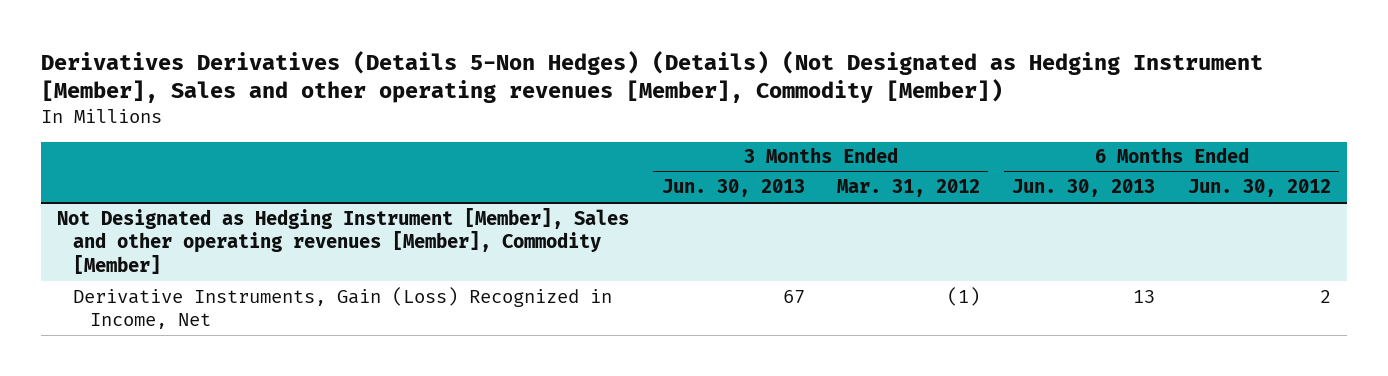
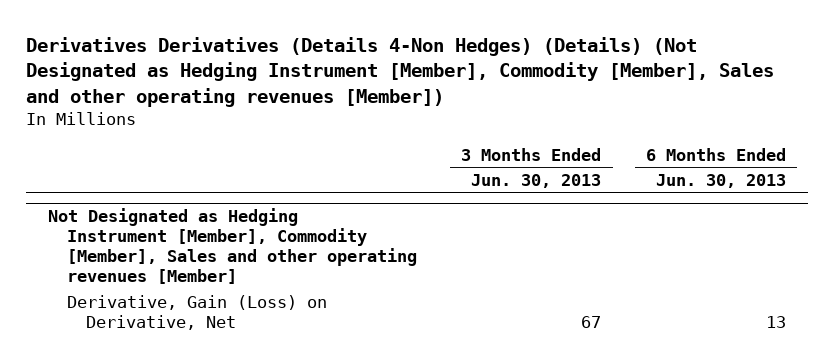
[40,50,1263,104] Derivatives Derivatives (Details 5-Non Hedges) (Details) (Not Designated as Hedging Instrument [Member], Sales and other operating revenues [Member], Commodity [Member]) -> [25,36,774,108] Derivatives Derivatives (Details 4-Non Hedges) (Details) (Not Designated as Hedging Instrument [Member], Commodity [Member], Sales and other operating revenues [Member])
[836,179,980,198] Mar. 31, 2012 -> none
[1187,179,1331,198] Jun. 30, 2012 -> none
[57,207,630,275] Not Designated as Hedging Instrument [Member], Sales and other operating revenues [Member], Commodity [Member] -> [47,207,418,285] Not Designated as Hedging Instrument [Member], Commodity [Member], Sales and other operating revenues [Member]
[73,286,613,330] Derivative Instruments, Gain (Loss) Recognized in Income, Net -> [67,294,328,330] Derivative, Gain (Loss) on Derivative, Net

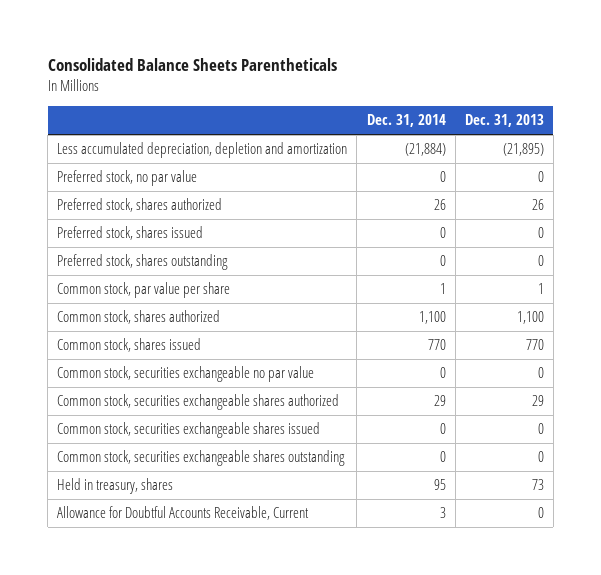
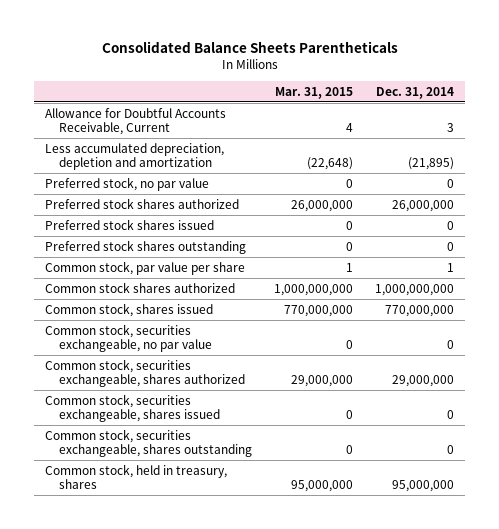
[464,114,544,128] Dec. 31, 2013 -> none
none -> [274,86,353,99] Mar. 31, 2015
[57,506,310,521] Allowance for Doubtful Accounts Receivable, Current -> [45,107,227,135] Allowance for Doubtful Accounts Receivable, Current
[404,143,446,157] (21,884) -> [407,156,454,170] (21,895)
[57,198,223,213] Preferred stock, shares authorized -> [45,197,240,209] Preferred stock shares authorized
[433,199,446,211] 26 -> [391,199,454,212] 26,000,000
[57,226,204,241] Preferred stock, shares issued -> [45,218,215,230] Preferred stock shares issued
[57,254,229,271] Preferred stock, shares outstanding -> [45,239,247,254] Preferred stock shares outstanding
[57,310,221,325] Common stock, shares authorized -> [45,281,236,293] Common stock shares authorized
[418,311,446,325] 1,100 -> [374,283,454,296] 1,000,000,000
[427,339,446,351] 770 -> [384,304,454,317] 770,000,000
[57,366,315,383] Common stock, securities exchangeable no par value -> [45,323,212,352] Common stock, securities exchangeable, no par value
[57,394,340,411] Common stock, securities exchangeable shares authorized -> [45,358,245,387] Common stock, securities exchangeable, shares authorized
[433,395,446,407] 29 -> [391,374,454,387] 29,000,000
[57,422,321,439] Common stock, securities exchangeable shares issued -> [45,393,220,422] Common stock, securities exchangeable, shares issued
[57,450,346,467] Common stock, securities exchangeable shares outstanding -> [45,428,252,457] Common stock, securities exchangeable, shares outstanding
[57,478,174,495] Held in treasury, shares -> [45,463,228,489] Common stock, held in treasury, shares
[433,479,446,491] 95 -> [391,479,454,492] 95,000,000

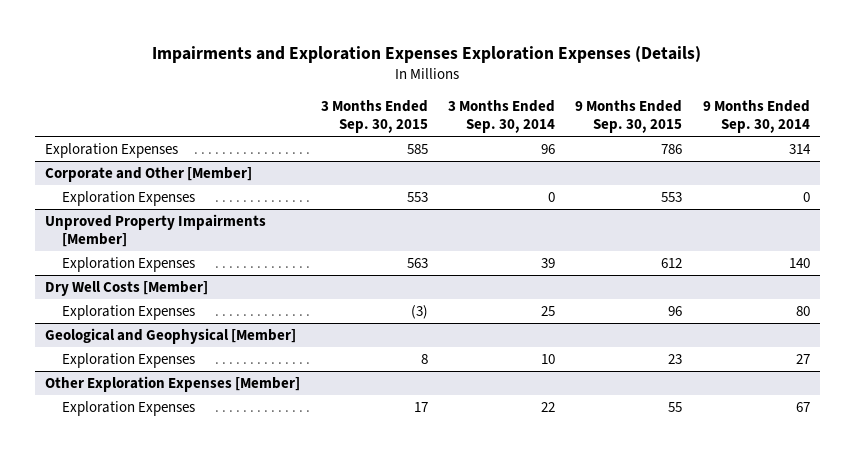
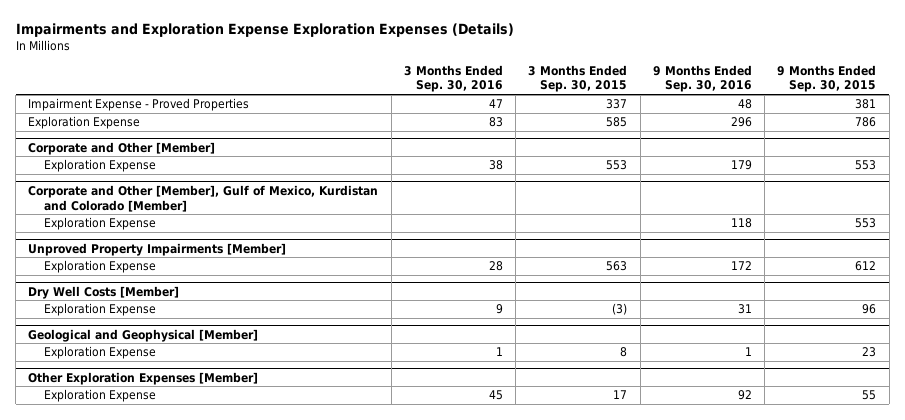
[152,45,702,63] Impairments and Exploration Expenses Exploration Expenses (Details) -> [15,22,514,37] Impairments and Exploration Expense Exploration Expenses (Details)
[447,100,555,134] 3 Months Ended Sep. 30, 2014 -> none
[702,100,810,134] 9 Months Ended Sep. 30, 2014 -> none
none -> [403,64,503,93] 3 Months Ended Sep. 30, 2016
none -> [652,64,752,93] 9 Months Ended Sep. 30, 2016
none -> [28,98,250,112] Impairment Expense - Proved Properties
[45,143,179,159] Exploration Expenses -> [28,116,141,130] Exploration Expense
[62,191,196,207] Exploration Expenses -> [44,159,157,173] Exploration Expense
none -> [28,184,379,212] Corporate and Other [Member], Gulf of Mexico, Kurdistan and Colorado [Member]
none -> [44,217,157,231] Exploration Expense
[62,257,196,273] Exploration Expenses -> [44,260,157,274] Exploration Expense
[62,305,196,321] Exploration Expenses -> [44,303,157,317] Exploration Expense
[62,353,196,369] Exploration Expenses -> [44,346,157,360] Exploration Expense
[62,401,196,417] Exploration Expenses -> [44,389,157,403] Exploration Expense

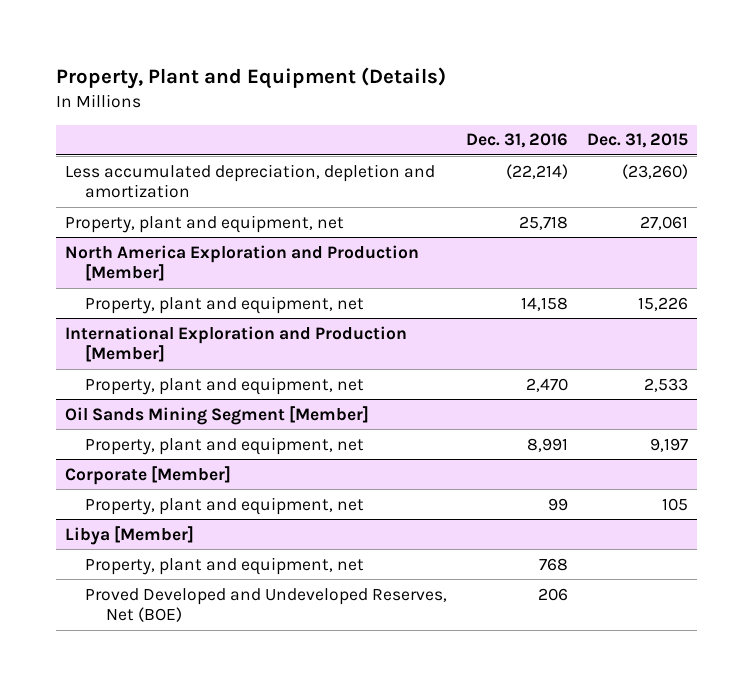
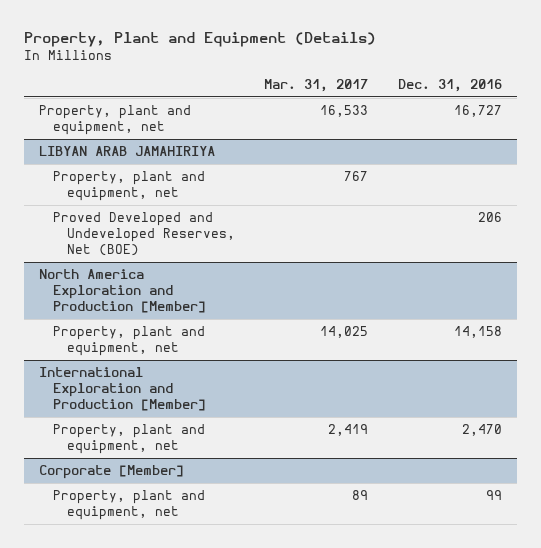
[586,133,688,149] Dec. 31, 2015 -> none
none -> [264,79,369,93] Mar. 31, 2017
[65,163,436,199] Less accumulated depreciation, depletion and amortization -> none
[519,215,569,230] 25,718 -> [454,104,503,117] 16,727
none -> [38,145,215,156] LIBYAN ARAB JAMAHIRIYA
none -> [52,170,205,201] Property, plant and equipment, net
none -> [52,211,235,256] Proved Developed and Undeveloped Reserves, Net (BOE)
[65,405,370,425] Oil Sands Mining Segment [Member] -> none
[85,436,365,455] Property, plant and equipment, net -> none
[65,525,195,545] Libya [Member] -> none
[85,556,365,575] Property, plant and equipment, net -> none
[85,587,448,623] Proved Developed and Undeveloped Reserves, Net (BOE) -> none

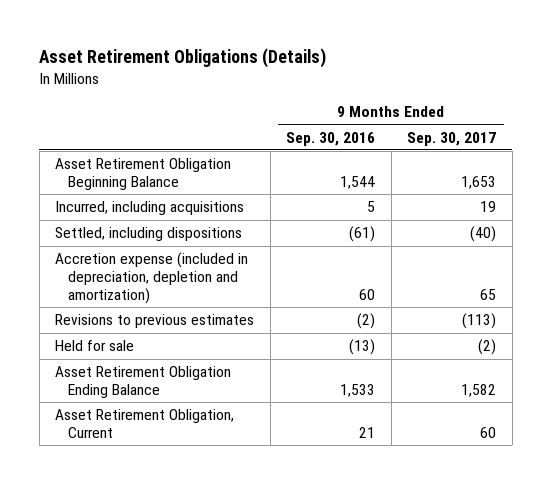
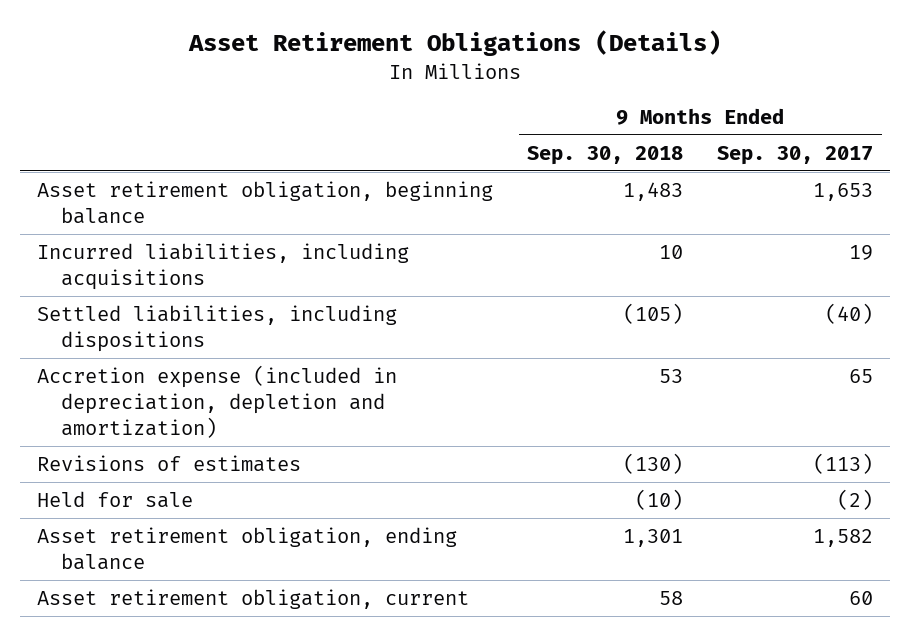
[286,131,376,146] Sep. 30, 2016 -> none
none -> [527,145,684,165] Sep. 30, 2018
[55,158,232,190] Asset Retirement Obligation Beginning Balance -> [36,181,493,225] Asset retirement obligation, beginning balance
[55,201,245,216] Incurred, including acquisitions -> [36,243,409,291] Incurred liabilities, including acquisitions
[55,227,243,242] Settled, including dispositions -> [36,305,397,353] Settled liabilities, including dispositions
[55,314,255,329] Revisions to previous estimates -> [36,455,301,473] Revisions of estimates
[55,366,232,398] Asset Retirement Obligation Ending Balance -> [36,527,457,571] Asset retirement obligation, ending balance
[55,409,235,438] Asset Retirement Obligation, Current -> [36,589,469,610] Asset retirement obligation, current

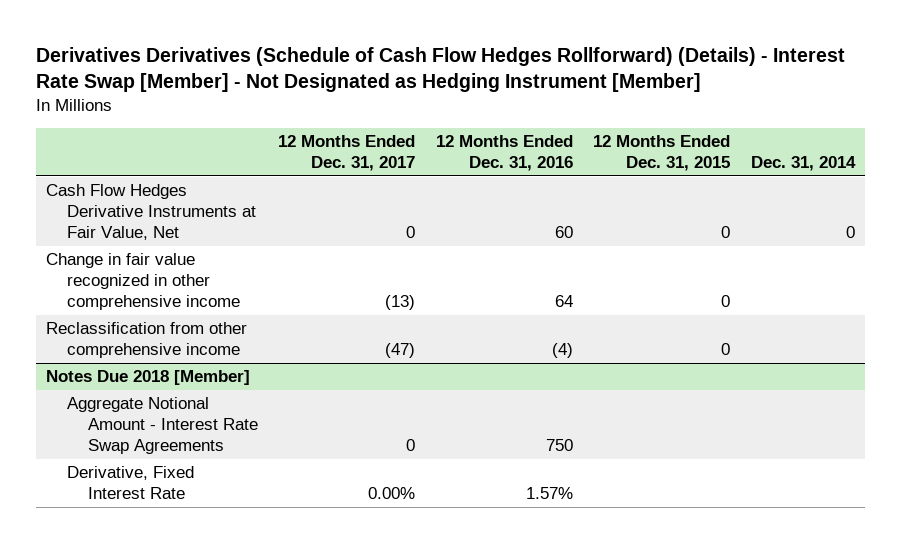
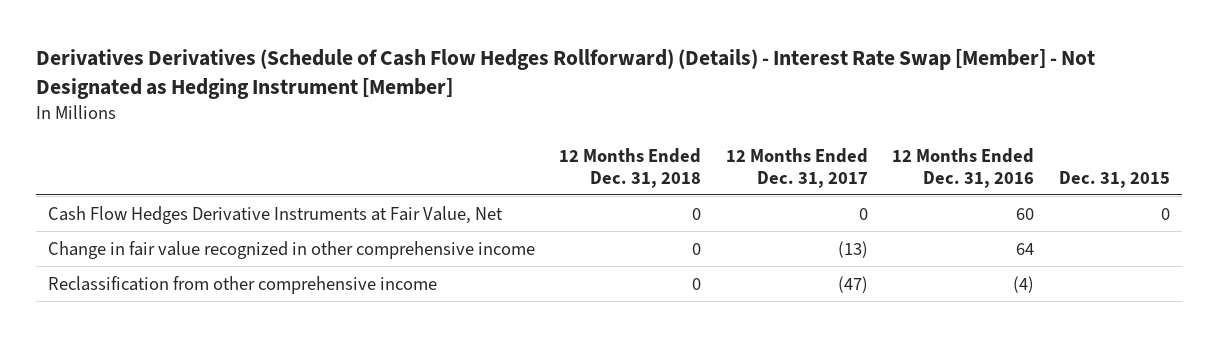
[593,135,731,171] 12 Months Ended Dec. 31, 2015 -> none
[750,155,856,171] Dec. 31, 2014 -> none
none -> [559,147,702,188] 12 Months Ended Dec. 31, 2018
none -> [1058,170,1170,188] Dec. 31, 2015
[46,370,251,386] Notes Due 2018 [Member] -> none
[67,397,258,454] Aggregate Notional Amount - Interest Rate Swap Agreements -> none
[67,466,195,500] Derivative, Fixed Interest Rate -> none

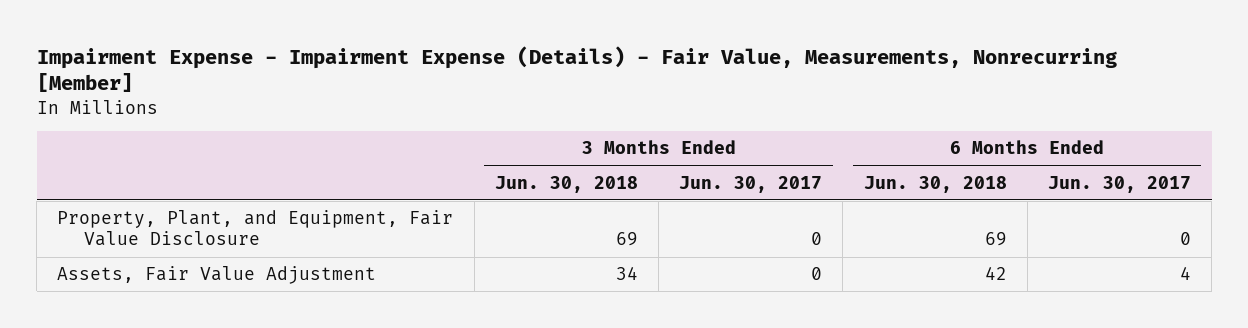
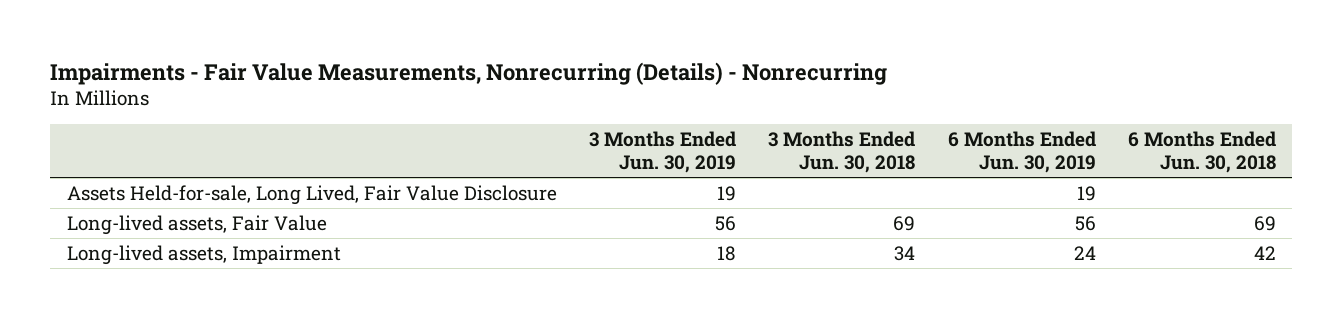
[36,45,1117,93] Impairment Expense - Impairment Expense (Details) - Fair Value, Measurements, Nonrecurring [Member] -> [50,61,888,85] Impairments - Fair Value Measurements, Nonrecurring (Details) - Nonrecurring
[679,175,823,193] Jun. 30, 2017 -> none
[1048,175,1192,193] Jun. 30, 2017 -> none
none -> [588,131,736,173] 3 Months Ended Jun. 30, 2019
none -> [947,131,1096,173] 6 Months Ended Jun. 30, 2019
none -> [66,184,557,205] Assets Held-for-sale, Long Lived, Fair Value Disclosure
[57,210,454,247] Property, Plant, and Equipment, Fair Value Disclosure -> [66,214,327,235] Long-lived assets, Fair Value
[57,266,377,285] Assets, Fair Value Adjustment -> [66,244,341,265] Long-lived assets, Impairment

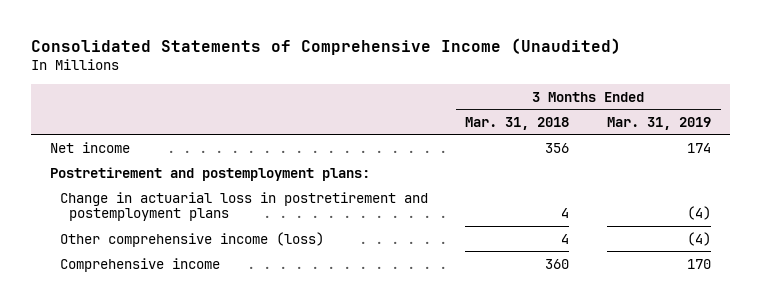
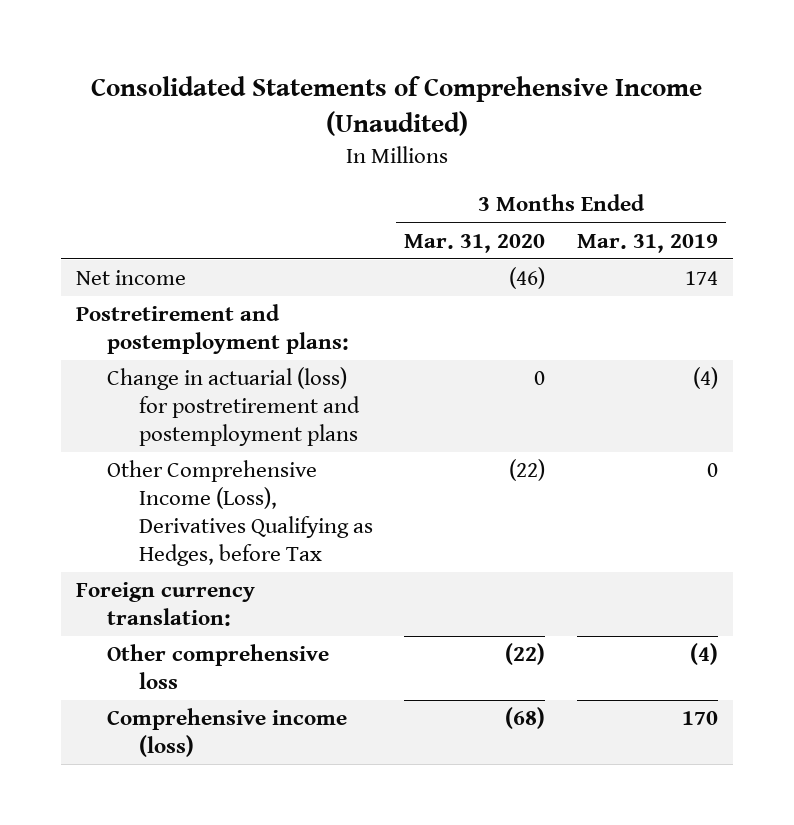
[465,116,570,130] Mar. 31, 2018 -> none
none -> [404,233,546,253] Mar. 31, 2020
[59,191,428,222] Change in actuarial loss in postretirement and postemployment plans -> [107,367,360,446] Change in actuarial (loss) for postretirement and postemployment plans
none -> [107,460,373,566] Other Comprehensive Income (Loss), Derivatives Qualifying as Hedges, before Tax
none -> [76,582,256,627] Foreign currency translation:
[59,231,324,247] Other comprehensive income (loss) -> [107,644,330,690] Other comprehensive loss
[59,257,220,272] Comprehensive income -> [107,708,348,758] Comprehensive income (loss)

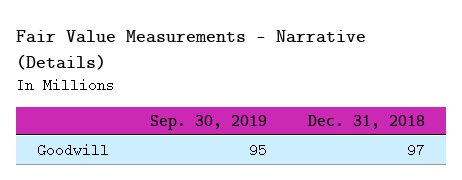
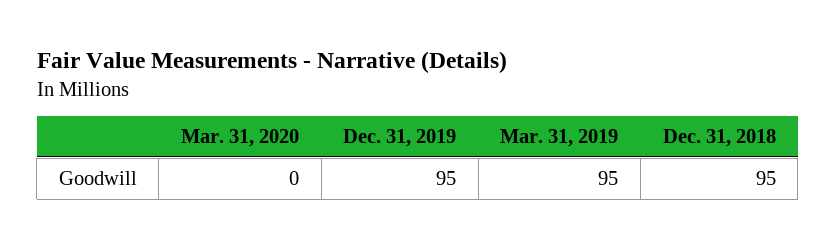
[149,114,267,130] Sep. 30, 2019 -> none
none -> [181,129,300,148] Mar. 31, 2020
none -> [343,129,457,148] Dec. 31, 2019
none -> [500,129,619,148] Mar. 31, 2019
[407,143,426,158] 97 -> [755,171,776,186] 95

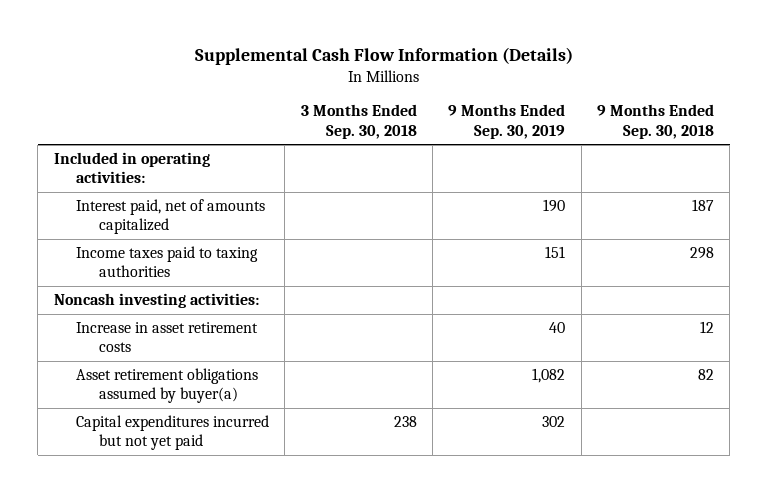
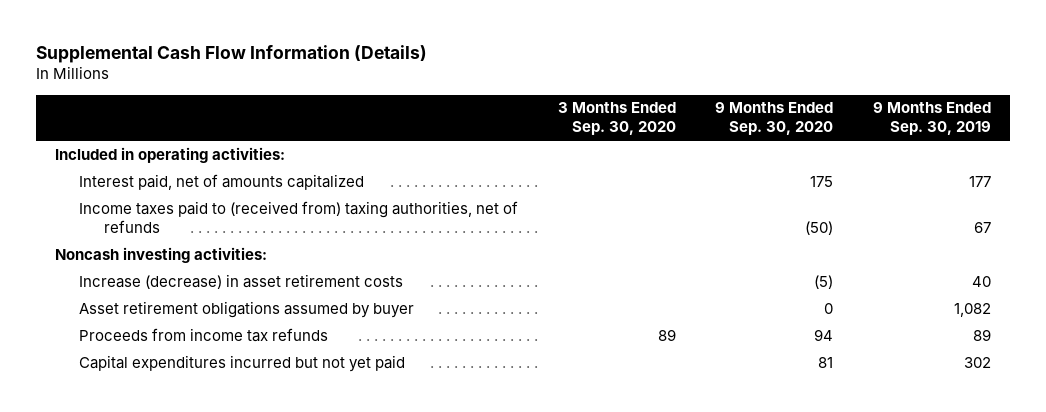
[300,104,417,139] 3 Months Ended Sep. 30, 2018 -> none
[597,104,715,139] 9 Months Ended Sep. 30, 2018 -> none
none -> [557,102,676,136] 3 Months Ended Sep. 30, 2020
none -> [715,102,834,136] 9 Months Ended Sep. 30, 2020
[543,199,566,213] 190 -> [968,175,991,187] 177
[76,246,259,278] Income taxes paid to taxing authorities -> [79,200,519,233] Income taxes paid to (received from) taxing authorities, net of refunds
[545,246,566,259] 151 -> [973,221,991,233] 67
[76,322,259,353] Increase in asset retirement costs -> [79,273,404,289] Increase (decrease) in asset retirement costs
[76,368,259,404] Asset retirement obligations assumed by buyer(a) -> [79,300,415,318] Asset retirement obligations assumed by buyer
none -> [79,327,329,342] Proceeds from income tax refunds

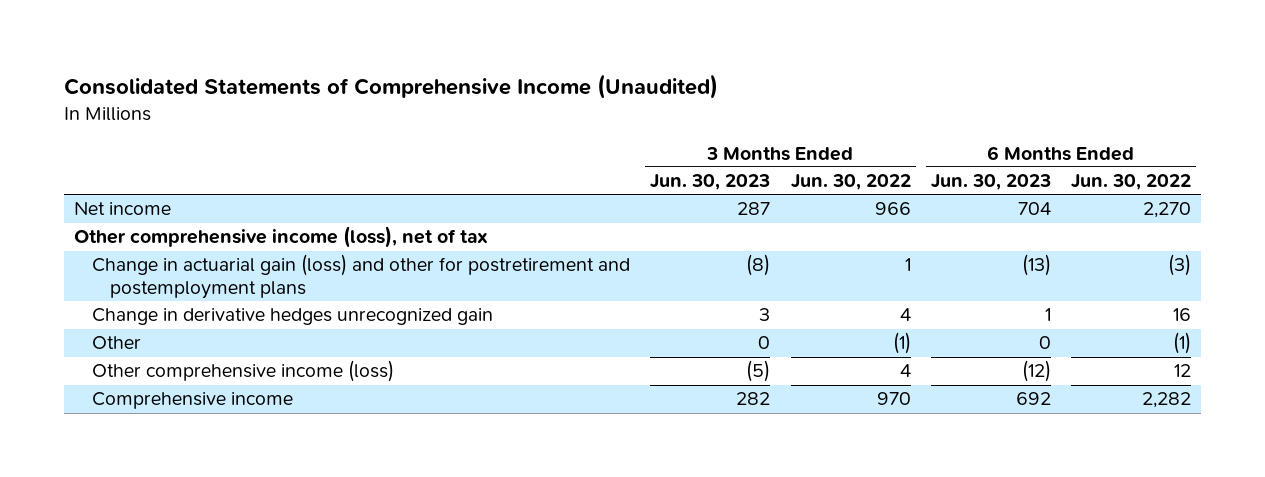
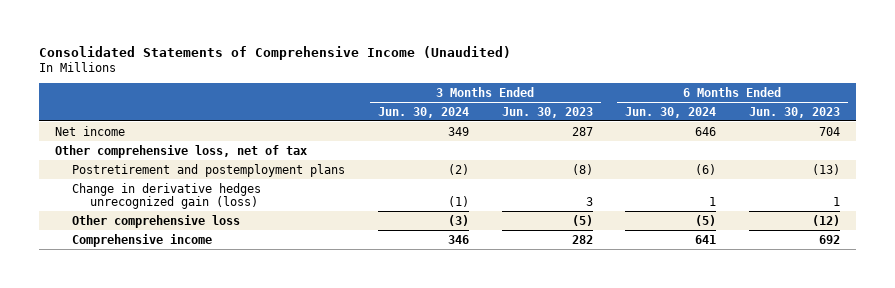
[790,174,911,191] Jun. 30, 2022 -> none
[1070,174,1191,191] Jun. 30, 2022 -> none
none -> [377,106,469,118] Jun. 30, 2024
none -> [625,106,717,118] Jun. 30, 2024
[92,336,142,350] Other -> none
[73,226,488,249] Other comprehensive income (loss), net of tax -> [55,144,308,158] Other comprehensive loss, net of tax
[92,254,631,300] Change in actuarial gain (loss) and other for postretirement and postemployment plans -> [72,163,346,177] Postretirement and postemployment plans
[92,308,494,326] Change in derivative hedges unrecognized gain -> [72,182,262,209] Change in derivative hedges unrecognized gain (loss)
[92,360,395,383] Other comprehensive income (loss) -> [72,214,241,228] Other comprehensive loss

